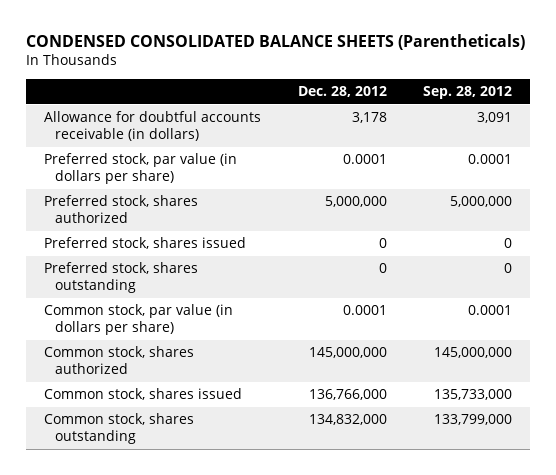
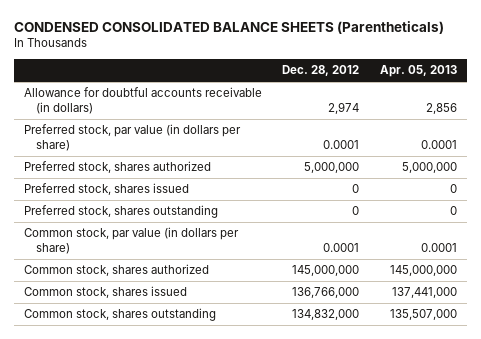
[423,86,513,100] Sep. 28, 2012 -> none
none -> [379,65,457,78] Apr. 05, 2013
[351,112,387,124] 3,178 -> [328,101,360,114] 2,974

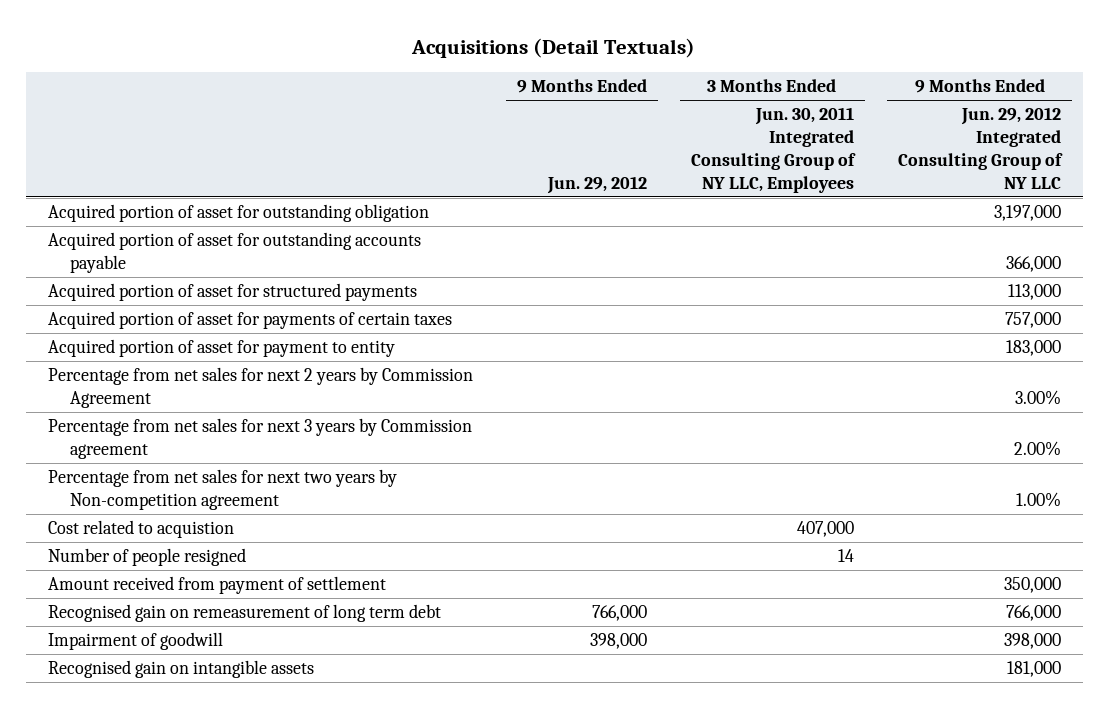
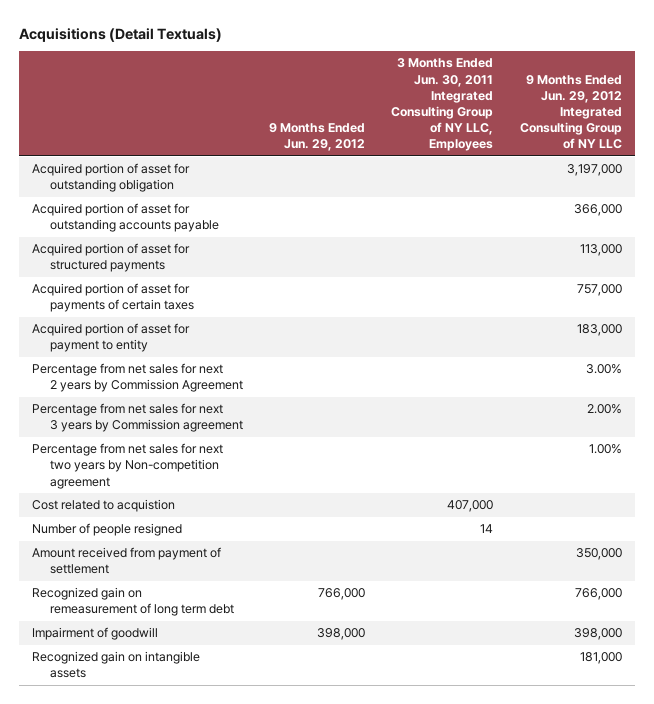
[47,604,441,623] Recognised gain on remeasurement of long term debt -> [32,587,235,617] Recognized gain on remeasurement of long term debt
[47,660,314,679] Recognised gain on intangible assets -> [32,651,201,679] Recognized gain on intangible assets

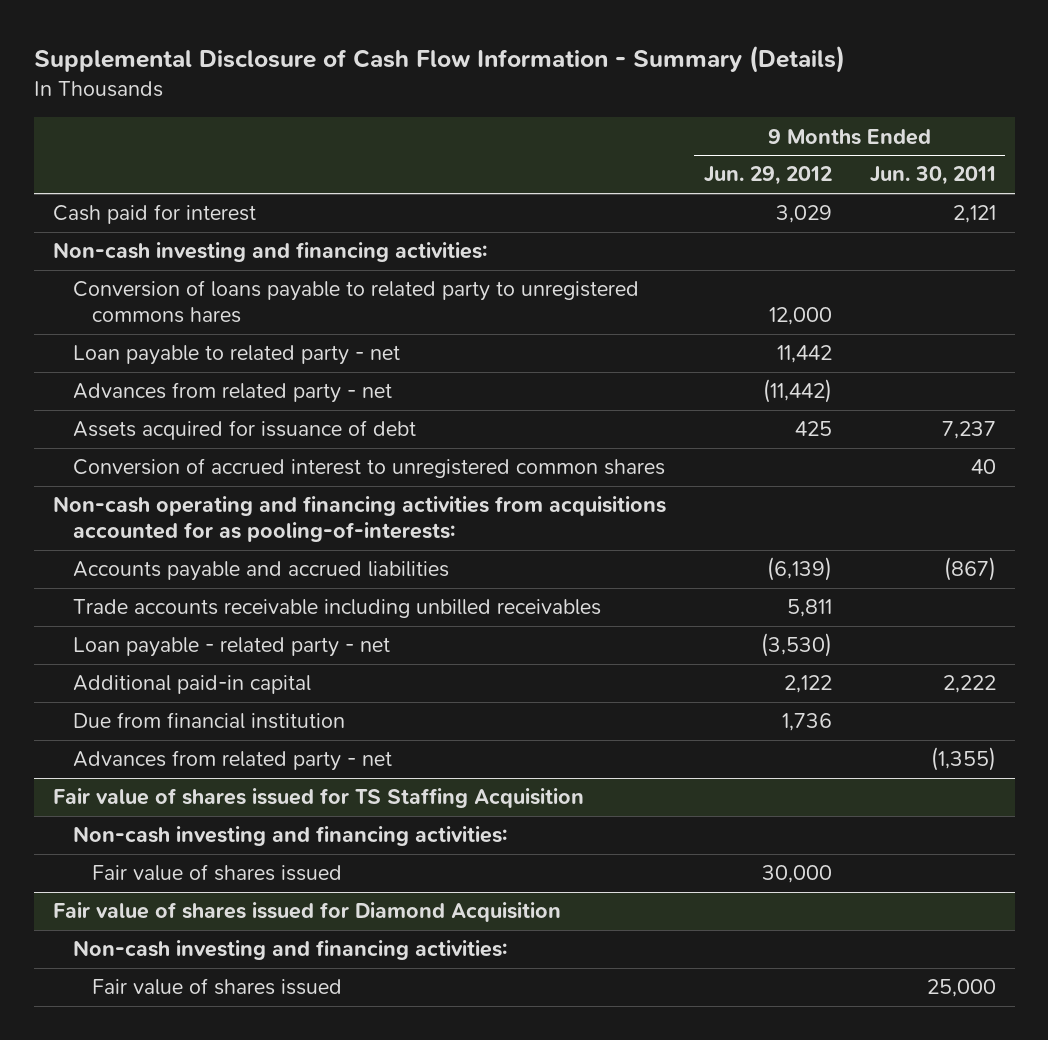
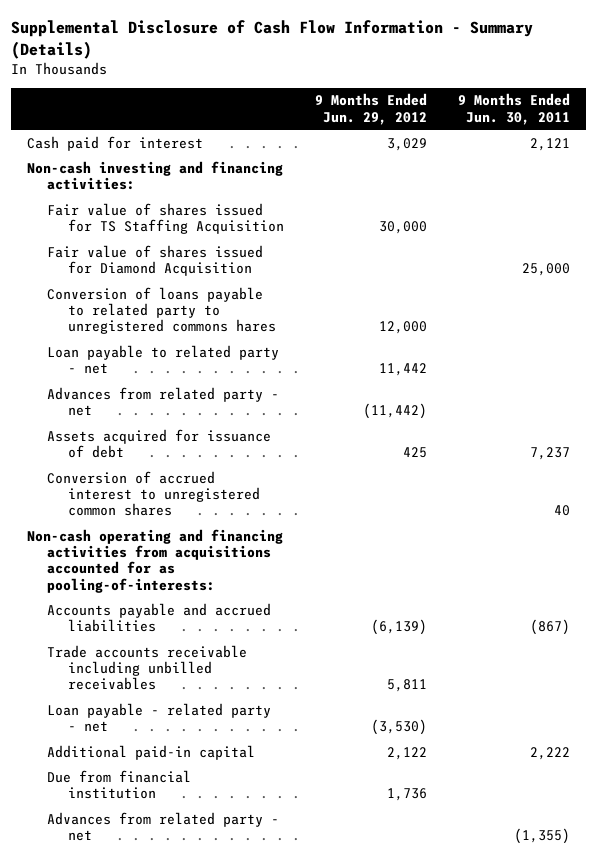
none -> [47,202,284,234] Fair value of shares issued for TS Staffing Acquisition
none -> [47,244,264,276] Fair value of shares issued for Diamond Acquisition
[52,788,584,809] Fair value of shares issued for TS Staffing Acquisition -> none
[72,826,507,847] Non-cash investing and financing activities: -> none
[92,864,343,882] Fair value of shares issued -> none
[52,902,561,923] Fair value of shares issued for Diamond Acquisition -> none
[72,940,507,961] Non-cash investing and financing activities: -> none
[92,978,343,996] Fair value of shares issued -> none

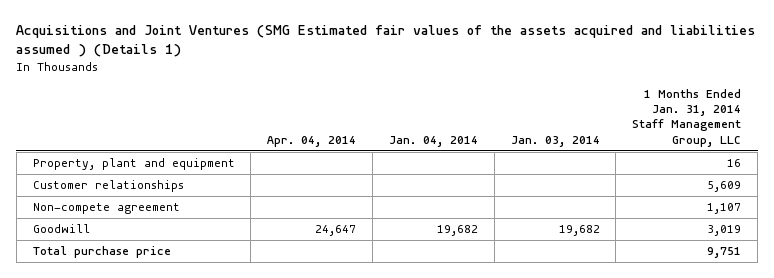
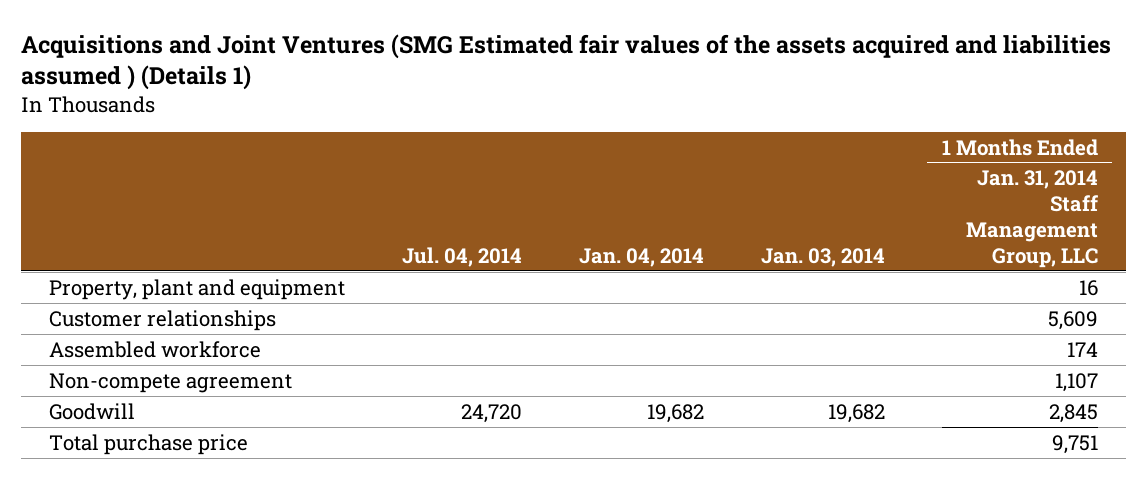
[267,135,357,147] Apr. 04, 2014 -> none
none -> [402,246,523,267] Jul. 04, 2014
none -> [49,340,262,358] Assembled workforce
[707,225,742,237] 3,019 -> [1048,403,1098,423] 2,845

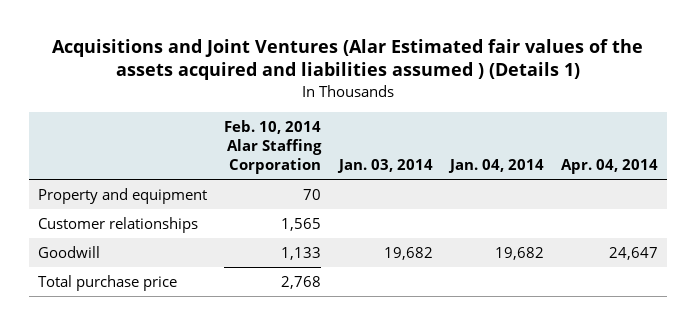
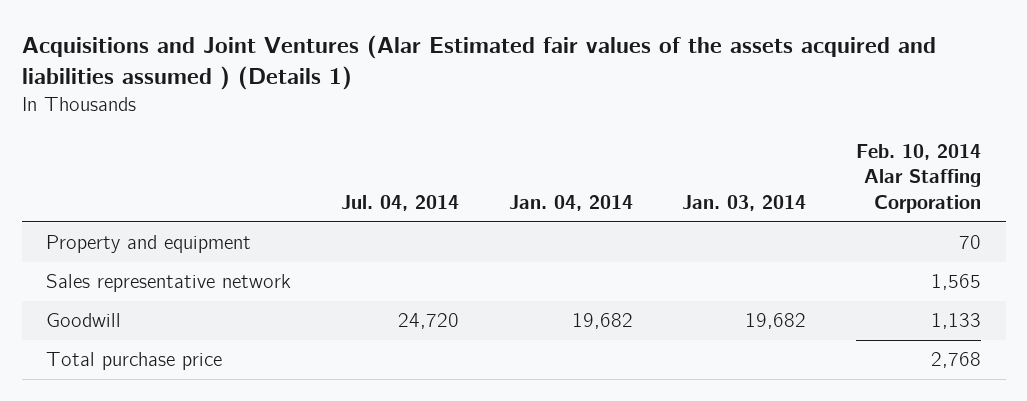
[561,159,659,175] Apr. 04, 2014 -> none
none -> [340,195,459,212] Jul. 04, 2014
[38,216,199,233] Customer relationships -> [46,274,292,293] Sales representative network

